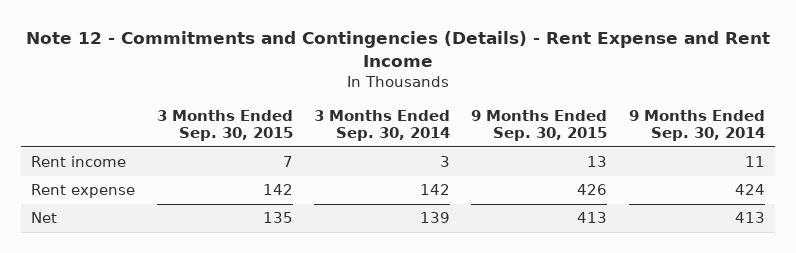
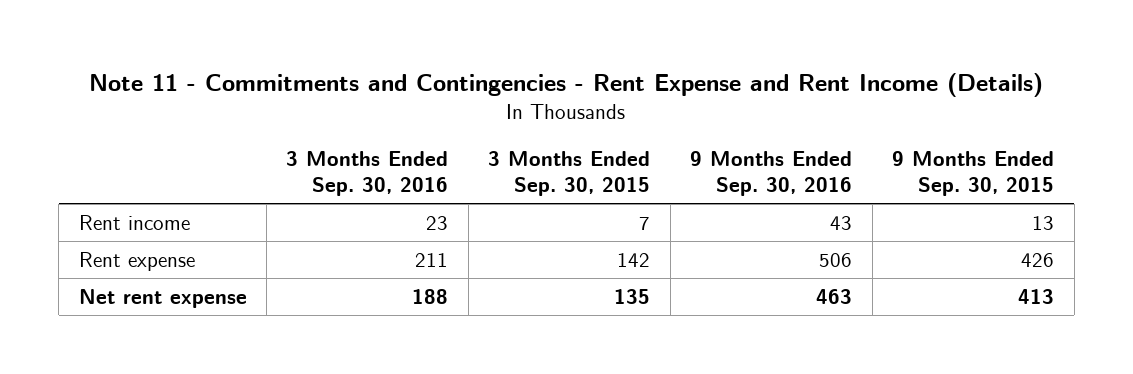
[26,30,771,67] Note 12 - Commitments and Contingencies (Details) - Rent Expense and Rent Income -> [89,73,1044,98] Note 11 - Commitments and Contingencies - Rent Expense and Rent Income (Details)
[314,109,451,142] 3 Months Ended Sep. 30, 2014 -> none
[628,109,765,142] 9 Months Ended Sep. 30, 2014 -> none
none -> [286,151,449,196] 3 Months Ended Sep. 30, 2016
none -> [690,151,853,196] 9 Months Ended Sep. 30, 2016
[31,212,58,224] Net -> [78,289,247,309] Net rent expense

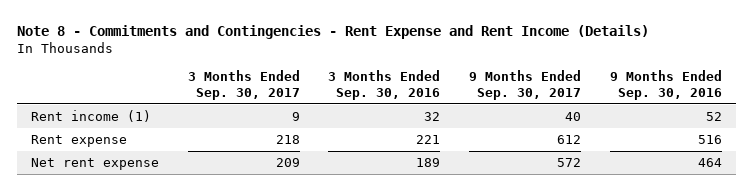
[89,73,1044,98] Note 11 - Commitments and Contingencies - Rent Expense and Rent Income (Details) -> [17,25,650,40] Note 8 - Commitments and Contingencies - Rent Expense and Rent Income (Details)
[488,151,651,196] 3 Months Ended Sep. 30, 2015 -> none
[892,151,1055,196] 9 Months Ended Sep. 30, 2015 -> none
none -> [187,70,300,100] 3 Months Ended Sep. 30, 2017
none -> [468,70,581,100] 9 Months Ended Sep. 30, 2017
[78,215,190,231] Rent income -> [31,109,152,122] Rent income (1)
[426,216,449,231] 23 -> [424,111,441,121] 32
[830,216,853,231] 43 -> [705,111,722,121] 52
[415,253,449,268] 211 -> [416,134,441,144] 221
[819,253,853,268] 506 -> [697,134,722,144] 516
[412,289,449,305] 188 -> [416,157,441,167] 189
[816,289,853,305] 463 -> [697,157,722,167] 464

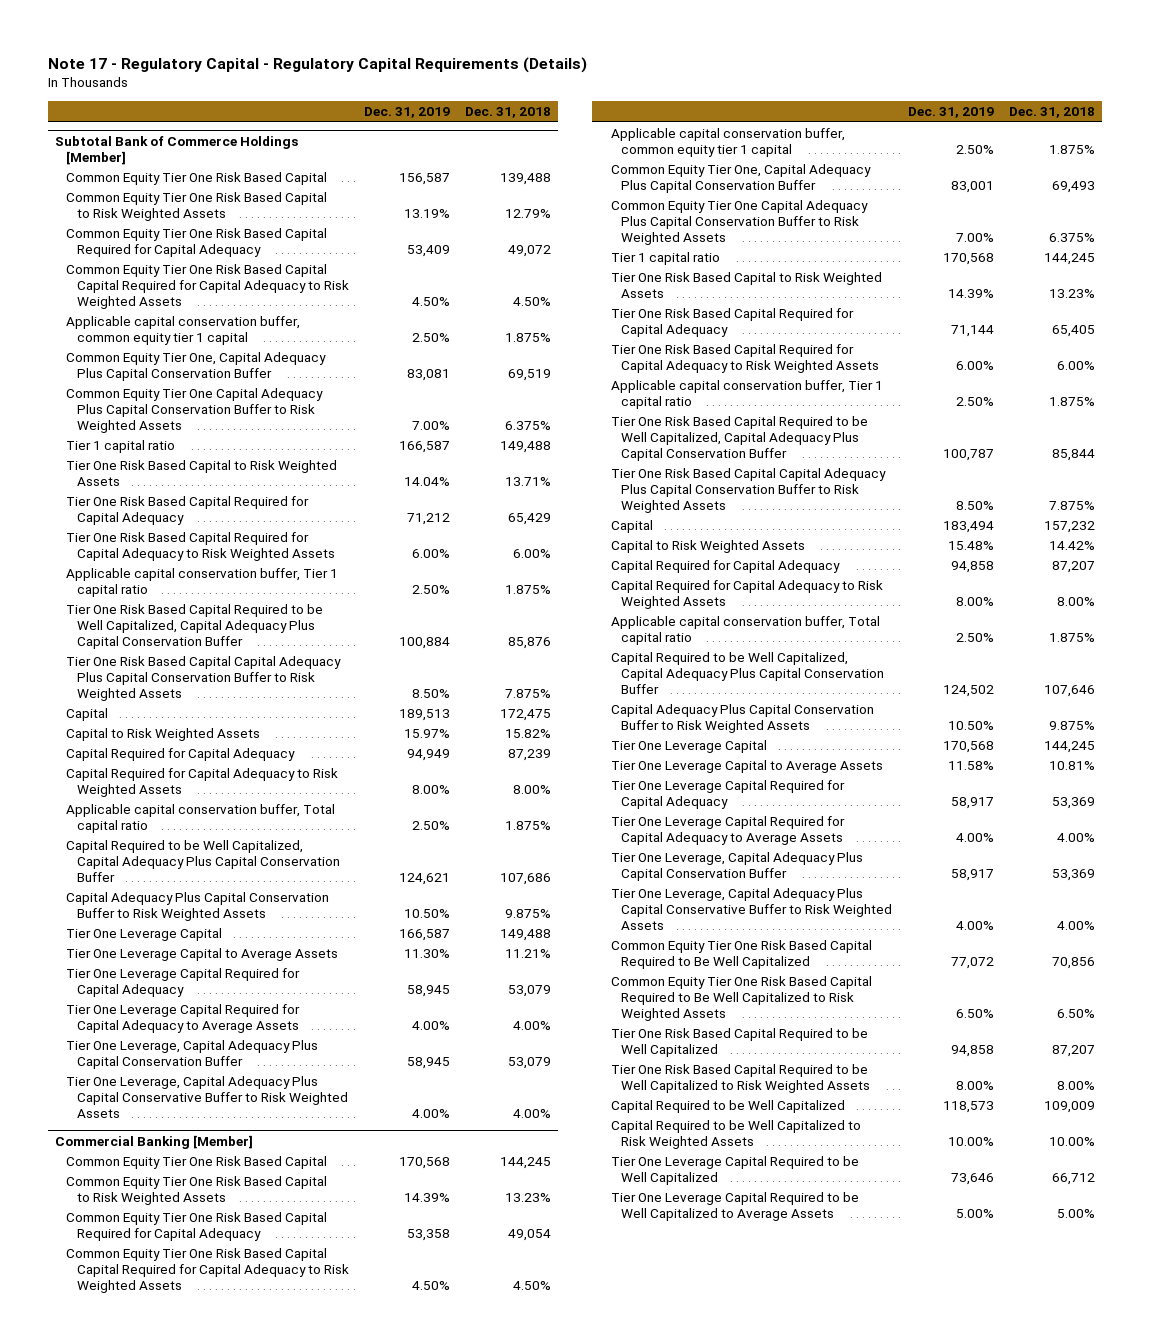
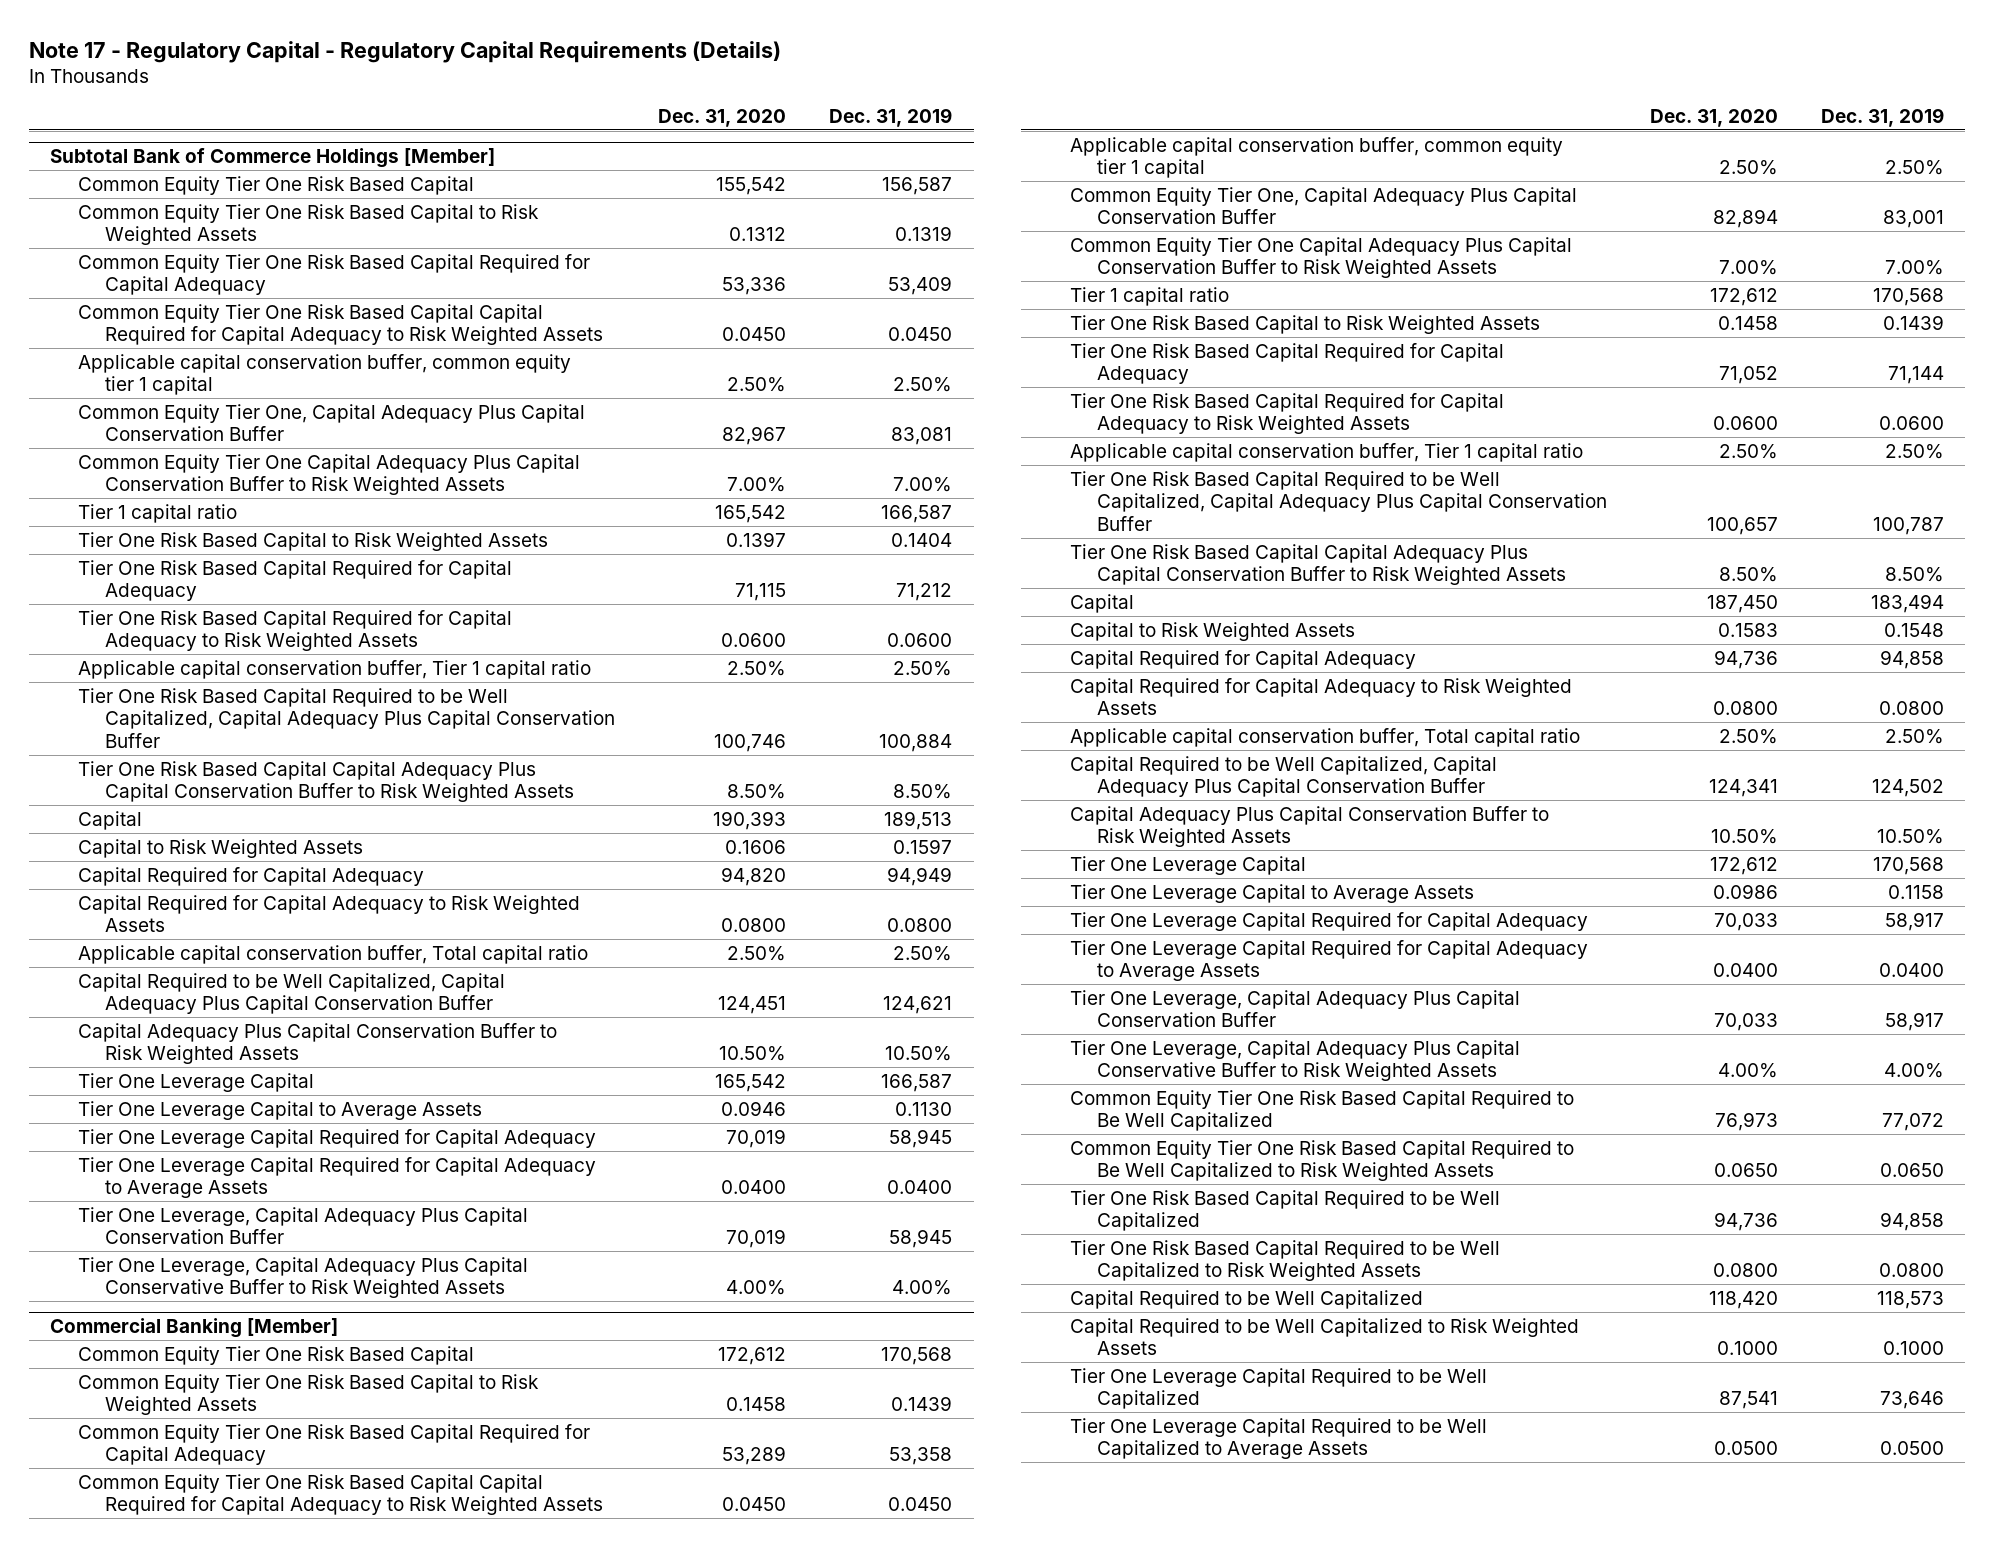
[464,107,551,119] Dec. 31, 2018 -> none
none -> [658,108,787,127] Dec. 31, 2020
[403,208,450,218] 13.19% -> [895,226,953,242] 0.1319
[411,296,450,306] 4.50% -> [888,327,953,342] 0.0450
[403,476,450,486] 14.04% -> [891,532,953,547] 0.1404
[411,548,450,558] 6.00% -> [887,633,953,648] 0.0600
[403,729,450,739] 15.97% -> [893,838,953,854] 0.1597
[411,784,450,794] 8.00% -> [887,918,953,933] 0.0800
[403,949,450,959] 11.30% -> [895,1101,953,1116] 0.1130
[411,1020,450,1030] 4.00% -> [887,1180,953,1195] 0.0400
[403,1192,450,1202] 14.39% -> [891,1396,953,1412] 0.1439
[411,1280,450,1290] 4.50% -> [888,1497,953,1512] 0.0450
[948,288,995,298] 14.39% -> [1882,314,1944,330] 0.1439
[956,360,995,370] 6.00% -> [1878,416,1944,431] 0.0600
[948,541,995,551] 15.48% -> [1883,622,1944,637] 0.1548
[956,596,995,606] 8.00% -> [1878,701,1944,716] 0.0800
[948,761,995,771] 11.58% -> [1887,884,1944,899] 0.1158
[956,832,995,842] 4.00% -> [1878,963,1944,978] 0.0400
[956,1008,995,1018] 6.50% -> [1879,1163,1944,1178] 0.0650
[956,1080,995,1090] 8.00% -> [1878,1263,1944,1278] 0.0800
[948,1136,995,1146] 10.00% -> [1882,1341,1944,1356] 0.1000
[956,1208,995,1218] 5.00% -> [1879,1441,1944,1456] 0.0500

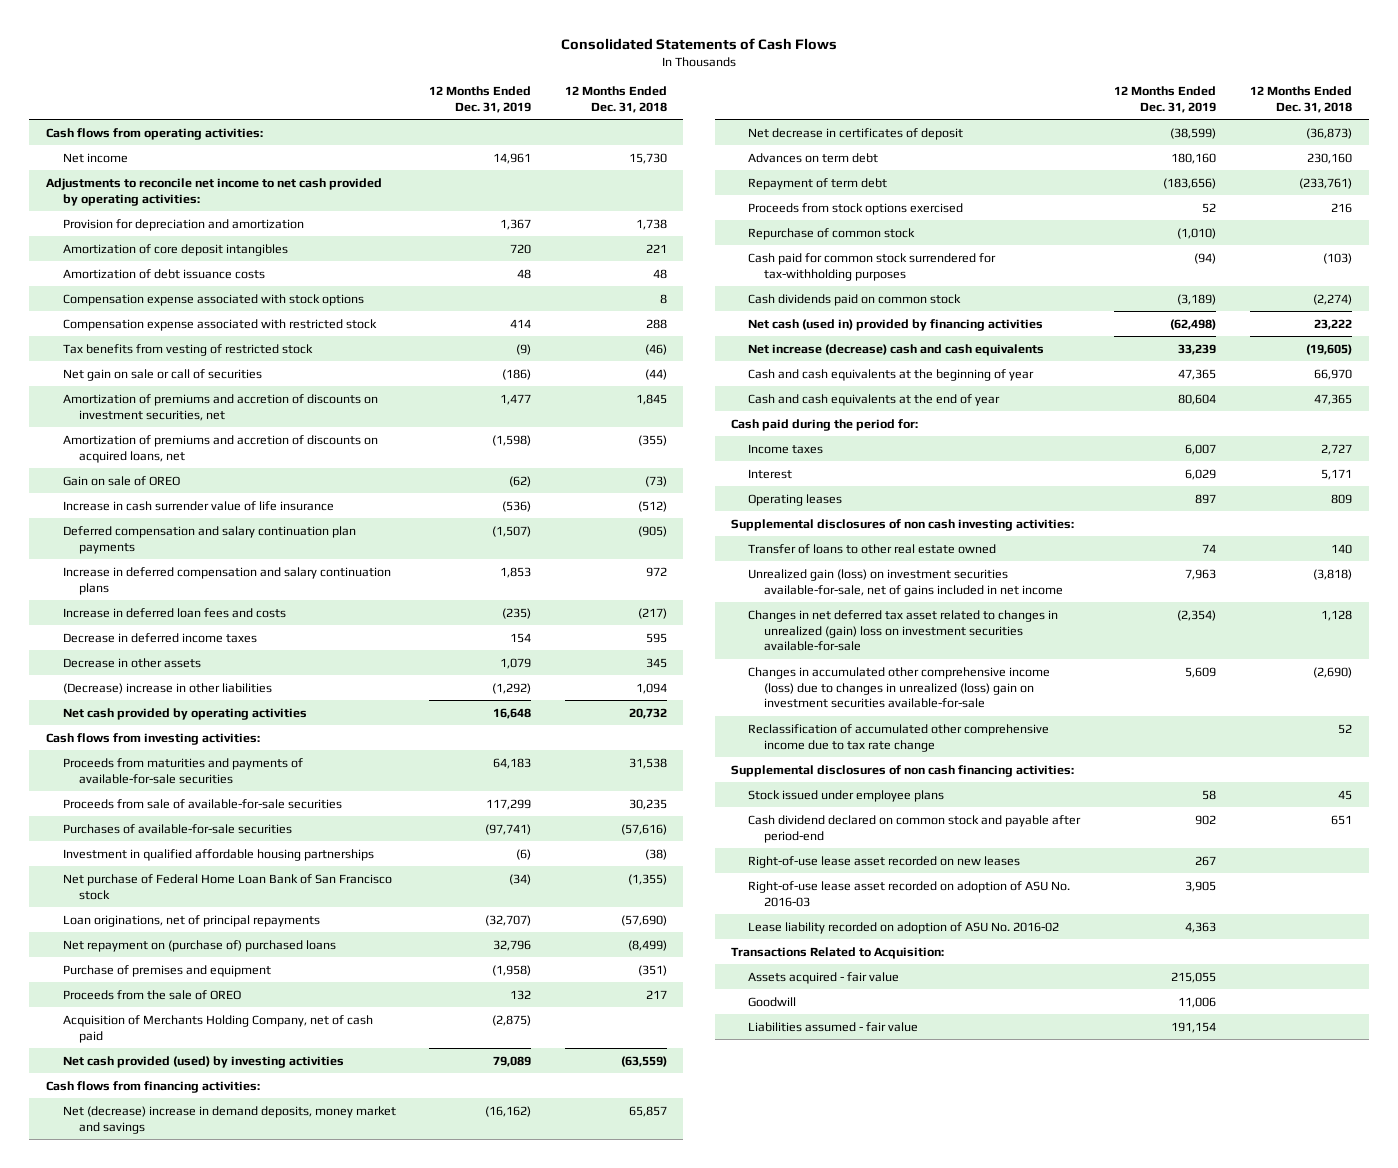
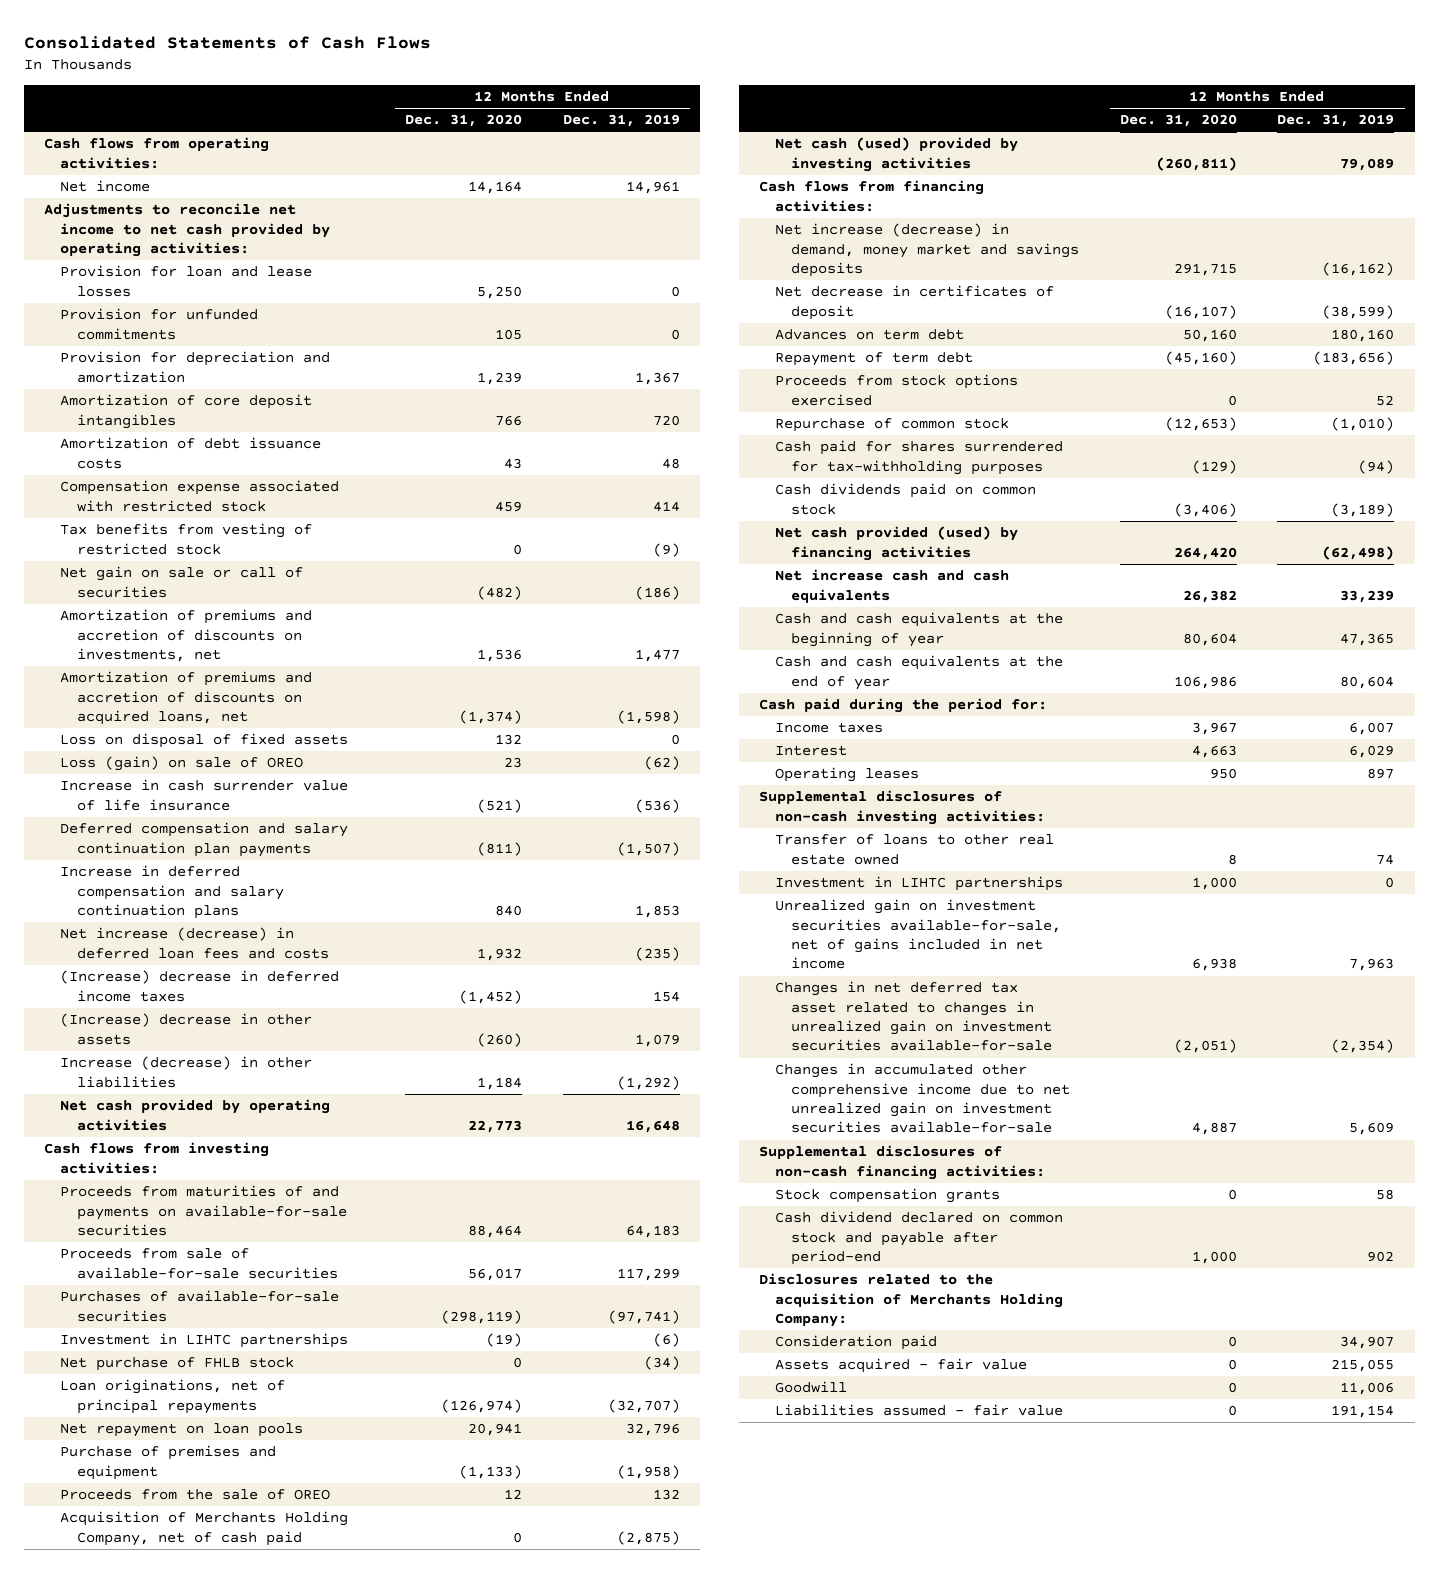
[564,85,667,113] 12 Months Ended Dec. 31, 2018 -> none
none -> [405,114,523,128] Dec. 31, 2020
none -> [60,265,313,297] Provision for loan and lease losses
none -> [60,308,259,340] Provision for unfunded commitments
[62,293,364,306] Compensation expense associated with stock options -> none
[62,393,378,421] Amortization of premiums and accretion of discounts on investment securities, net -> [60,609,313,663] Amortization of premiums and accretion of discounts on investments, net
none -> [60,733,349,749] Loss on disposal of fixed assets
[62,475,180,486] Gain on sale of OREO -> [60,756,304,772] Loss (gain) on sale of OREO
[62,607,286,618] Increase in deferred loan fees and costs -> [60,927,329,959] Net increase (decrease) in deferred loan fees and costs
[62,632,257,643] Decrease in deferred income taxes -> [60,970,340,1002] (Increase) decrease in deferred income taxes
[62,657,201,668] Decrease in other assets -> [60,1013,313,1045] (Increase) decrease in other assets
[62,682,272,694] (Decrease) increase in other liabilities -> [60,1056,313,1088] Increase (decrease) in other liabilities
[62,757,303,784] Proceeds from maturities and payments of available-for-sale securities -> [60,1185,347,1237] Proceeds from maturities of and payments on available-for-sale securities
[62,848,374,861] Investment in qualified affordable housing partnerships -> [60,1333,349,1349] Investment in LIHTC partnerships
[62,873,392,900] Net purchase of Federal Home Loan Bank of San Francisco stock -> [60,1357,295,1372] Net purchase of FHLB stock
[62,939,336,952] Net repayment on (purchase of) purchased loans -> [60,1423,304,1438] Net repayment on loan pools
[62,1055,344,1068] Net cash provided (used) by investing activities -> [775,137,1019,172] Net cash (used) provided by investing activities
[62,1105,396,1134] Net (decrease) increase in demand deposits, money market and savings -> [775,223,1080,278] Net increase (decrease) in demand, money market and savings deposits
[747,252,996,281] Cash paid for common stock surrendered for tax-withholding purposes -> [775,440,1064,475] Cash paid for shares surrendered for tax-withholding purposes
[747,318,1043,331] Net cash (used in) provided by financing activities -> [775,526,1019,561] Net cash provided (used) by financing activities
[747,343,1044,356] Net increase (decrease) cash and cash equivalents -> [775,569,1010,603] Net increase cash and cash equivalents
[731,518,1075,531] Supplemental disclosures of non cash investing activities: -> [759,790,1046,825] Supplemental disclosures of non-cash investing activities:
[747,723,1049,752] Reclassification of accumulated other comprehensive income due to tax rate change -> none
none -> [775,876,1064,892] Investment in LIHTC partnerships
[747,568,1064,597] Unrealized gain (loss) on investment securities available-for-sale, net of gains included in net income -> [775,899,1062,970] Unrealized gain on investment securities available-for-sale, net of gains included in net income
[747,609,1058,652] Changes in net deferred tax asset related to changes in unrealized (gain) loss on investment securities available-for-sale -> [775,981,1053,1052] Changes in net deferred tax asset related to changes in unrealized gain on investment securities available-for-sale
[747,666,1050,709] Changes in accumulated other comprehensive income (loss) due to changes in unrealized (loss) gain on investment securities available-for-sale -> [775,1063,1071,1134] Changes in accumulated other comprehensive income due to net unrealized gain on investment securities available-for-sale
[731,764,1075,777] Supplemental disclosures of non cash financing activities: -> [759,1145,1046,1180] Supplemental disclosures of non-cash financing activities:
[747,789,944,802] Stock issued under employee plans -> [775,1188,1001,1204] Stock compensation grants
[747,855,1020,868] Right-of-use lease asset recorded on new leases -> none
[747,880,1070,907] Right-of-use lease asset recorded on adoption of ASU No. 2016-03 -> none
[747,921,1059,934] Lease liability recorded on adoption of ASU No. 2016-02 -> none
[731,946,945,959] Transactions Related to Acquisition: -> [759,1273,1064,1328] Disclosures related to the acquisition of Merchants Holding Company:
none -> [775,1335,938,1351] Consideration paid

